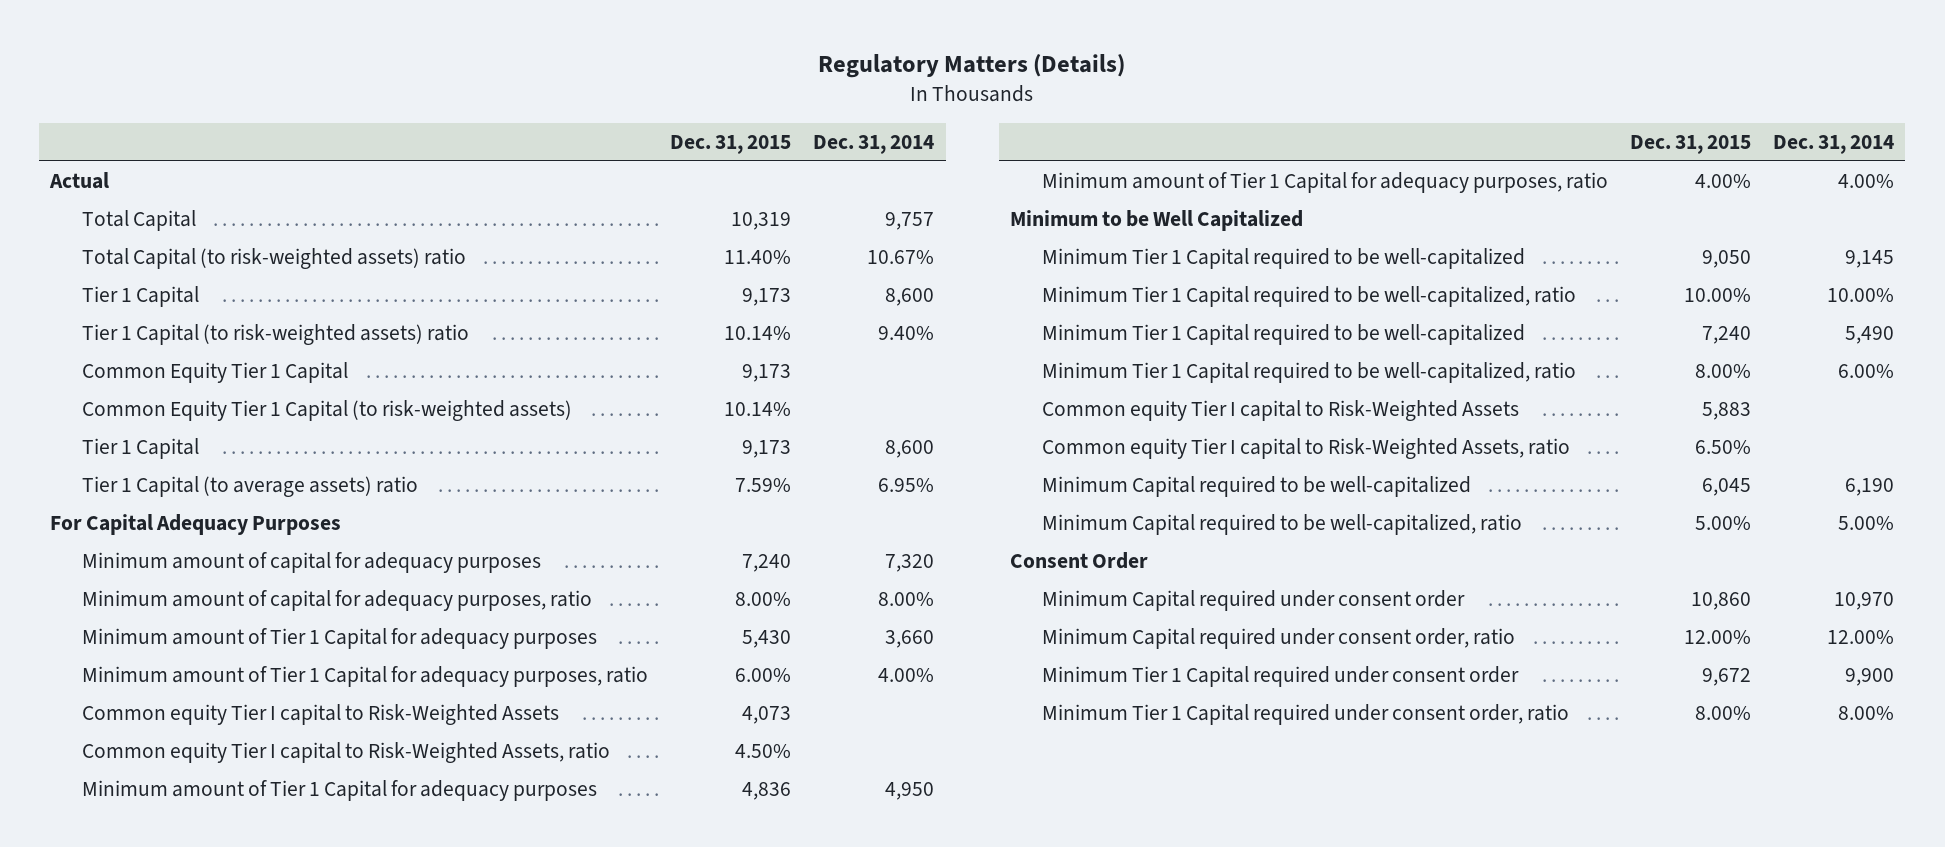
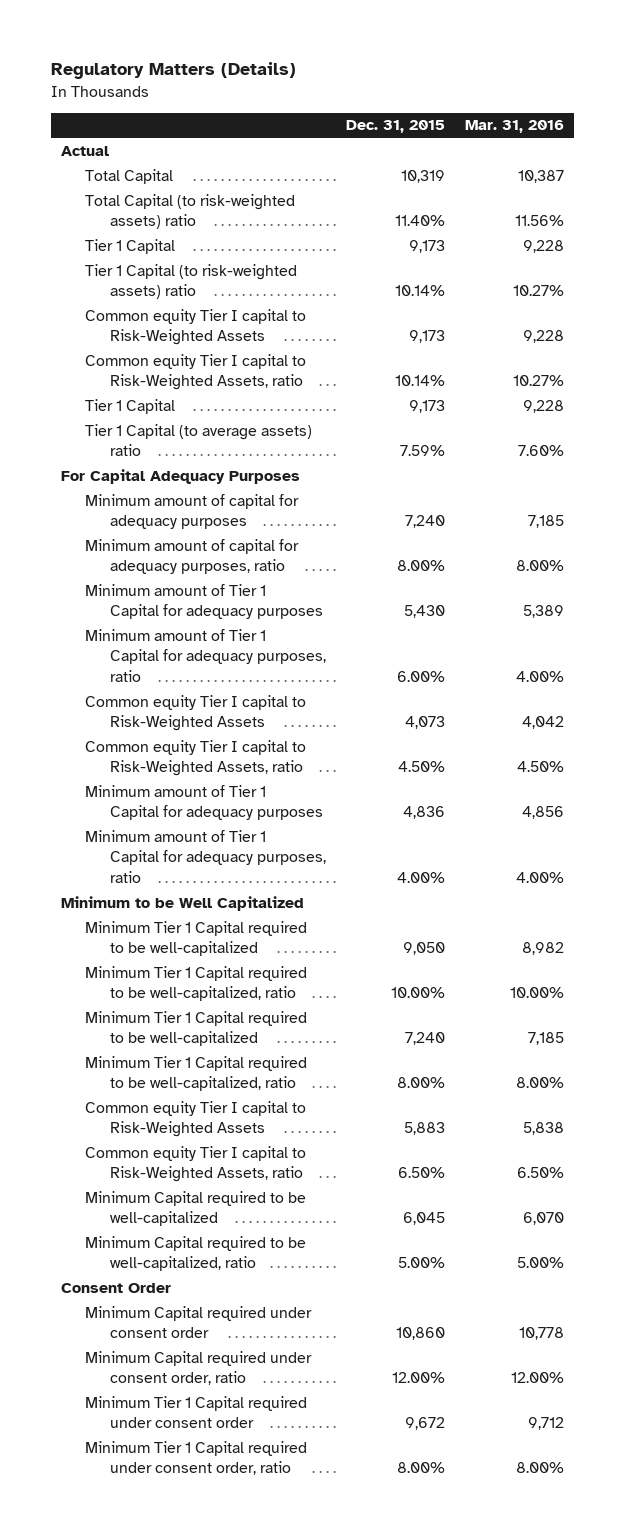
[813,134,935,154] Dec. 31, 2014 -> none
none -> [464,120,564,134] Mar. 31, 2016
[82,362,349,384] Common Equity Tier 1 Capital -> [85,308,307,346] Common equity Tier I capital to Risk-Weighted Assets
[82,400,573,422] Common Equity Tier 1 Capital (to risk-weighted assets) -> [85,353,307,391] Common equity Tier I capital to Risk-Weighted Assets, ratio

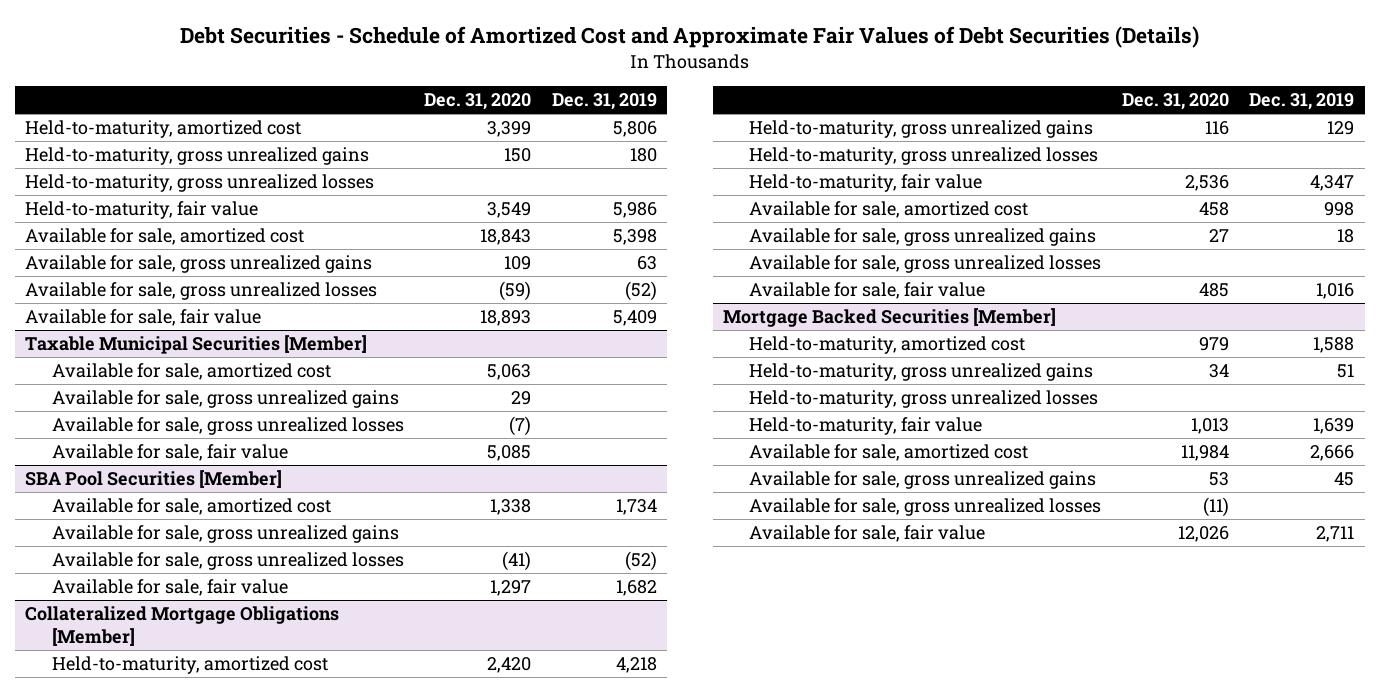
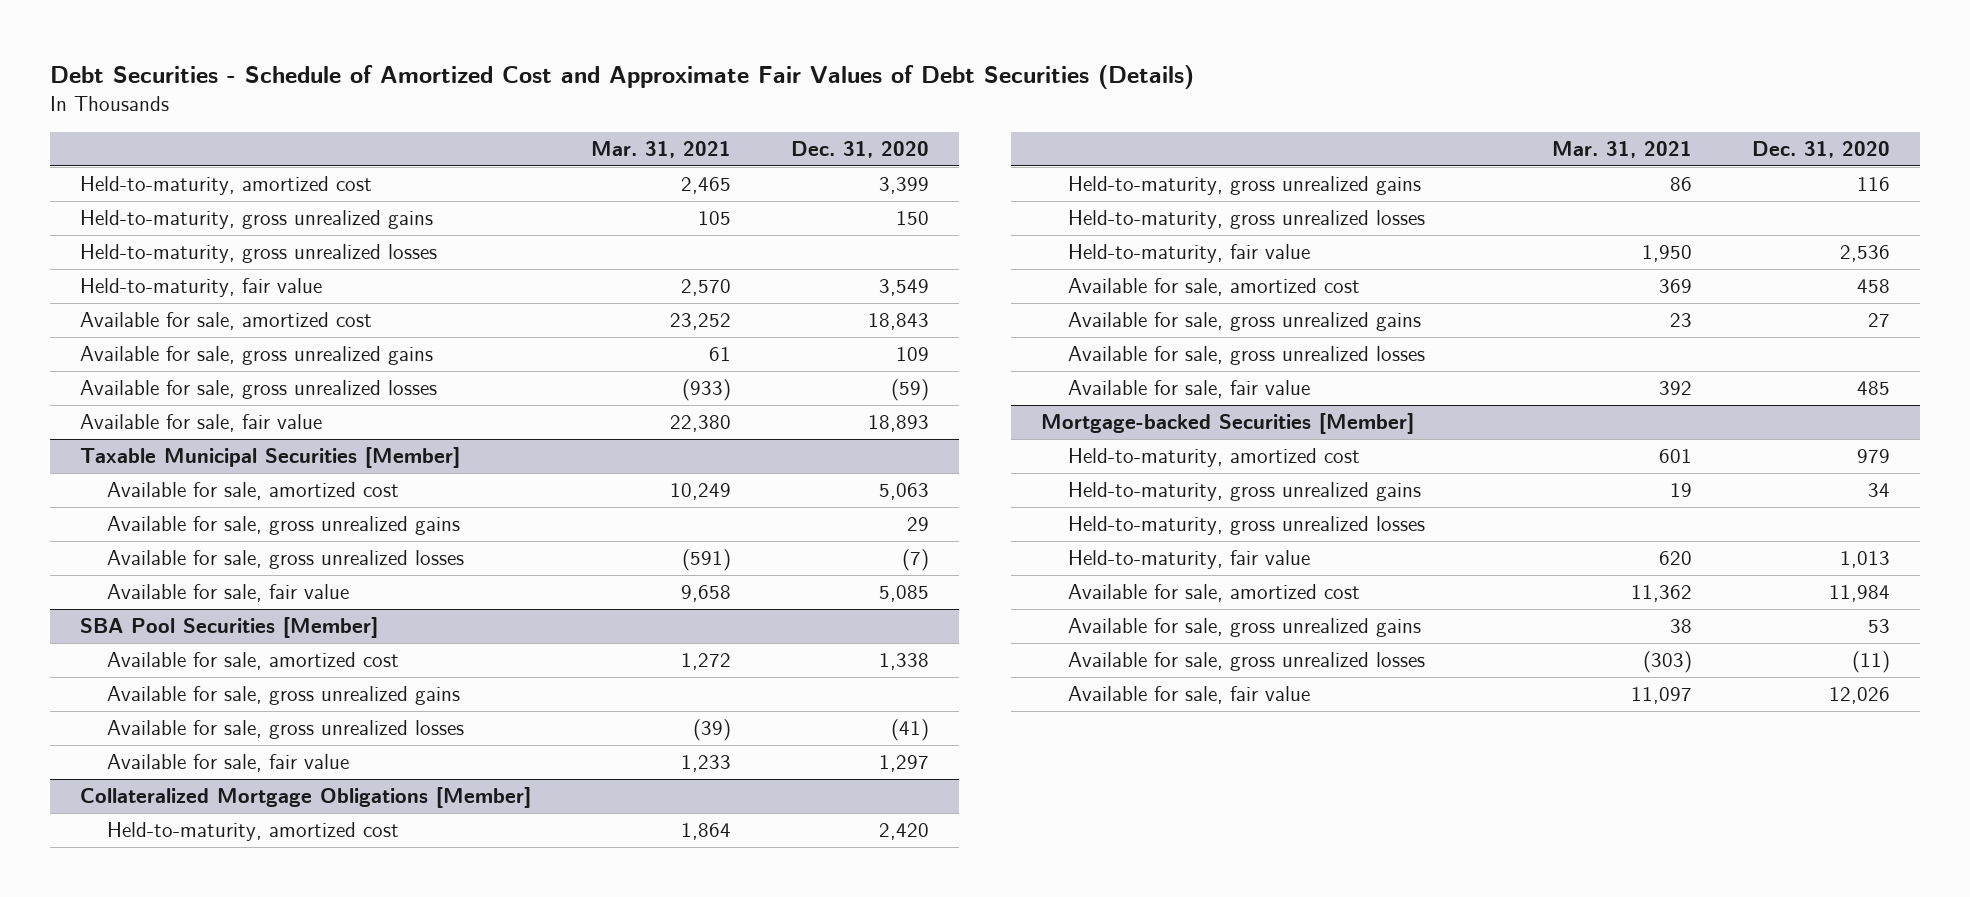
[551,93,657,111] Dec. 31, 2019 -> none
none -> [590,141,731,159] Mar. 31, 2021
[722,308,1056,328] Mortgage Backed Securities [Member] -> [1041,413,1415,435] Mortgage-backed Securities [Member]

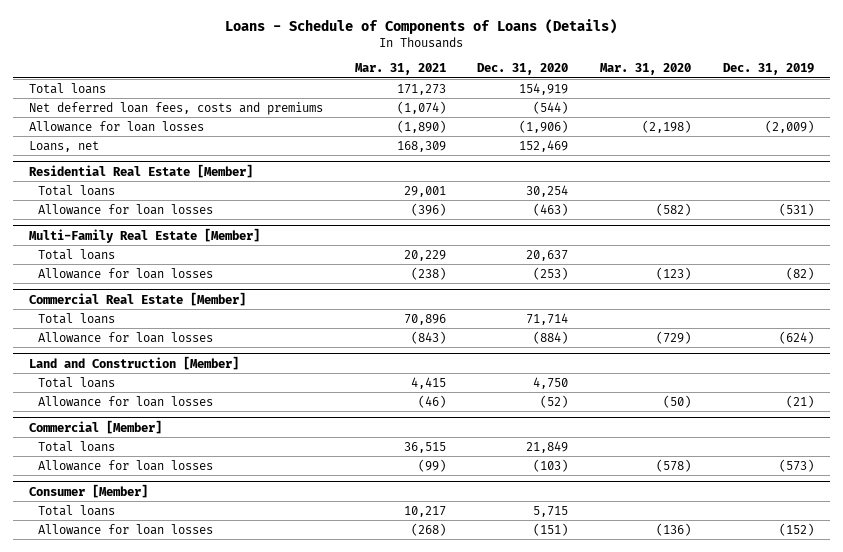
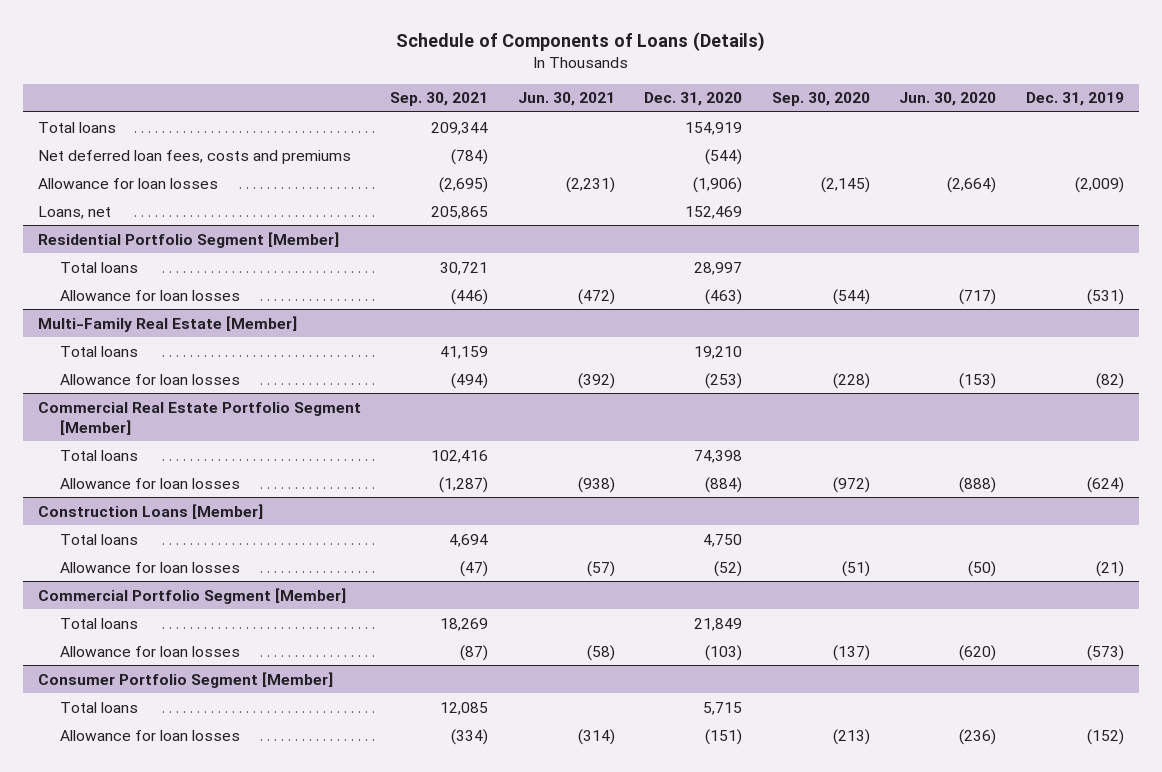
[225,18,618,34] Loans - Schedule of Components of Loans (Details) -> [395,32,765,52] Schedule of Components of Loans (Details)
[354,63,446,76] Mar. 31, 2021 -> none
[600,63,692,76] Mar. 31, 2020 -> none
none -> [390,92,489,107] Sep. 30, 2021
none -> [517,92,615,107] Jun. 30, 2021
none -> [771,92,870,107] Sep. 30, 2020
none -> [899,92,997,107] Jun. 30, 2020
[28,163,253,178] Residential Real Estate [Member] -> [37,231,339,248] Residential Portfolio Segment [Member]
[526,184,569,197] 30,254 -> [694,261,743,275] 28,997
[526,249,569,261] 20,637 -> [694,345,743,359] 19,210
[28,291,246,306] Commercial Real Estate [Member] -> [37,401,361,435] Commercial Real Estate Portfolio Segment [Member]
[526,312,569,325] 71,714 -> [694,449,743,463] 74,398
[28,355,239,370] Land and Construction [Member] -> [37,503,263,519] Construction Loans [Member]
[28,419,162,434] Commercial [Member] -> [37,587,346,604] Commercial Portfolio Segment [Member]
[28,483,148,498] Consumer [Member] -> [37,671,333,688] Consumer Portfolio Segment [Member]

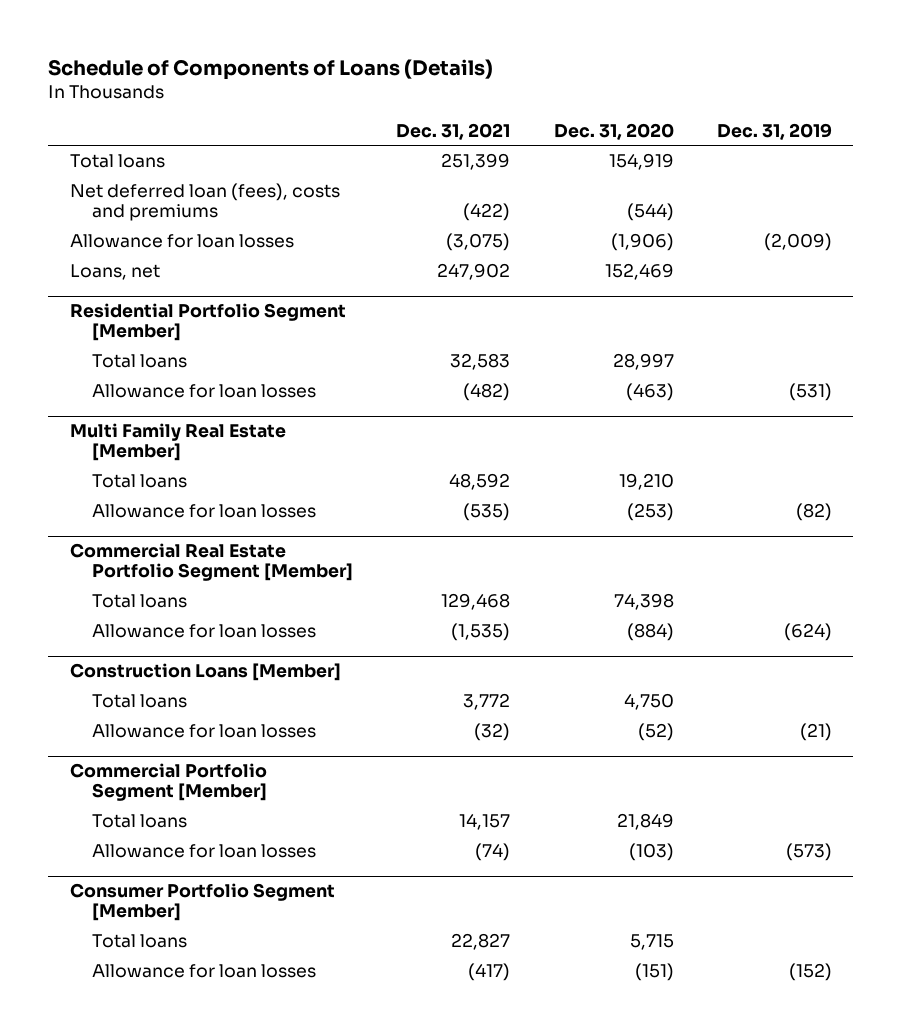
[390,92,489,107] Sep. 30, 2021 -> none
[517,92,615,107] Jun. 30, 2021 -> none
[771,92,870,107] Sep. 30, 2020 -> none
[899,92,997,107] Jun. 30, 2020 -> none
none -> [396,122,511,140] Dec. 31, 2021
[37,149,351,164] Net deferred loan fees, costs and premiums -> [69,183,340,222] Net deferred loan (fees), costs and premiums
[37,315,297,332] Multi-Family Real Estate [Member] -> [69,423,286,462] Multi Family Real Estate [Member]

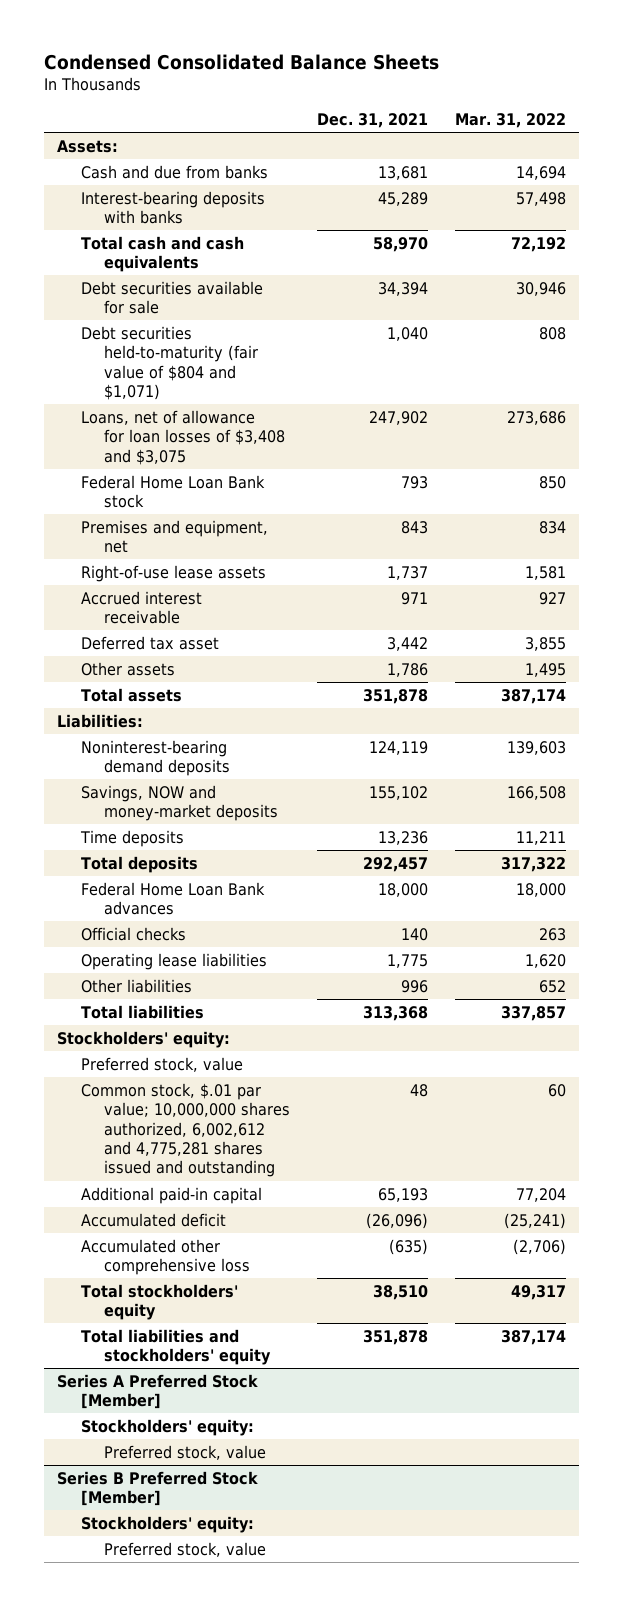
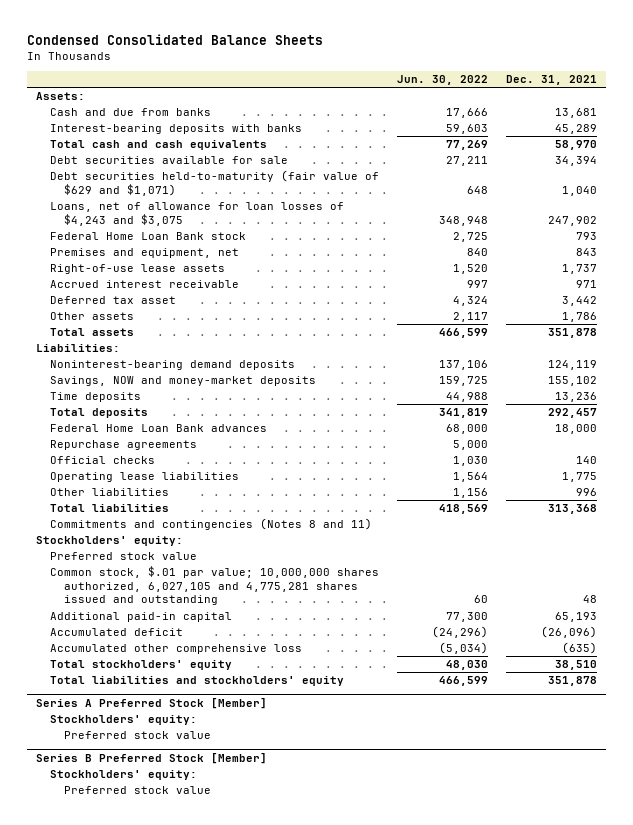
[454,112,566,128] Mar. 31, 2022 -> none
none -> [396,75,488,86] Jun. 30, 2022
[80,325,258,401] Debt securities held-to-maturity (fair value of $804 and $1,071) -> [50,170,380,196] Debt securities held-to-maturity (fair value of $629 and $1,071)
[80,409,285,465] Loans, net of allowance for loan losses of $3,408 and $3,075 -> [50,202,345,226] Loans, net of allowance for loan losses of $4,243 and $3,075
none -> [50,440,198,451] Repurchase agreements
none -> [50,518,373,531] Commitments and contingencies (Notes 8 and 11)
[80,1056,243,1072] Preferred stock, value -> [50,552,198,561] Preferred stock value
[80,1082,290,1178] Common stock, $.01 par value; 10,000,000 shares authorized, 6,002,612 and 4,775,281 shares issued and outstanding -> [50,566,380,606] Common stock, $.01 par value; 10,000,000 shares authorized, 6,027,105 and 4,775,281 shares issued and outstanding
[103,1444,266,1460] Preferred stock, value -> [63,731,211,740] Preferred stock value
[103,1541,266,1557] Preferred stock, value -> [63,786,211,795] Preferred stock value

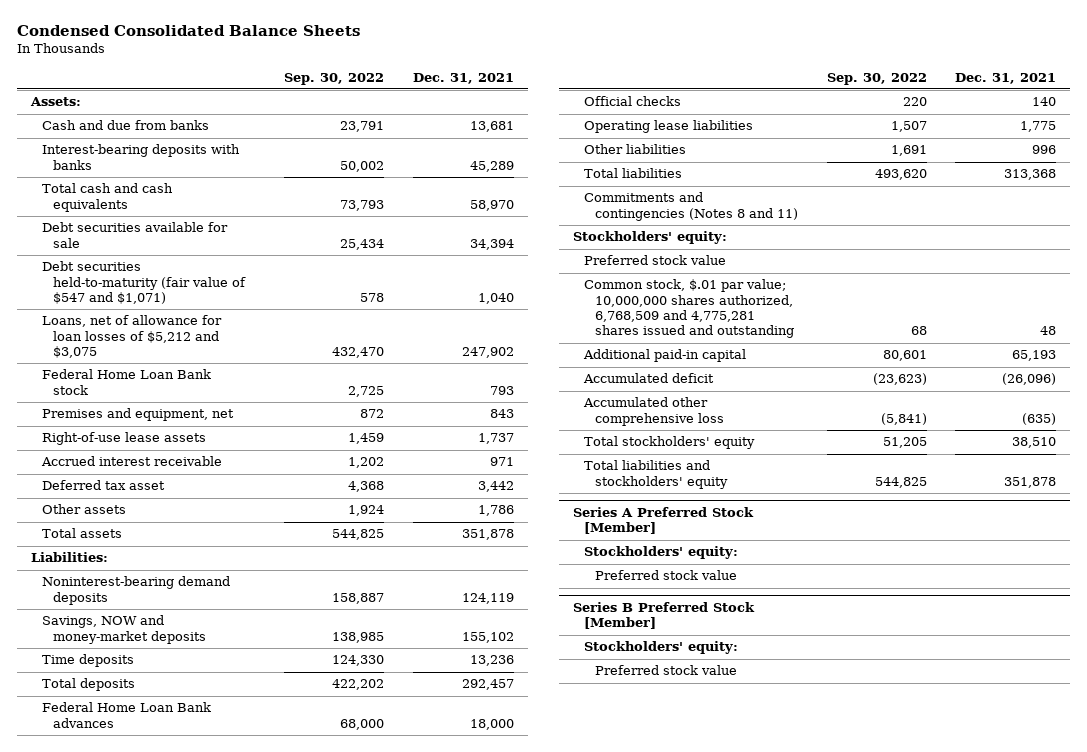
[396,75,488,86] Jun. 30, 2022 -> none
none -> [284,72,385,85] Sep. 30, 2022
[50,170,380,196] Debt securities held-to-maturity (fair value of $629 and $1,071) -> [41,261,246,304] Debt securities held-to-maturity (fair value of $547 and $1,071)
[50,202,345,226] Loans, net of allowance for loan losses of $4,243 and $3,075 -> [41,315,222,358] Loans, net of allowance for loan losses of $5,212 and $3,075
[50,440,198,451] Repurchase agreements -> none
[50,566,380,606] Common stock, $.01 par value; 10,000,000 shares authorized, 6,027,105 and 4,775,281 shares issued and outstanding -> [584,279,795,339] Common stock, $.01 par value; 10,000,000 shares authorized, 6,768,509 and 4,775,281 shares issued and outstanding

